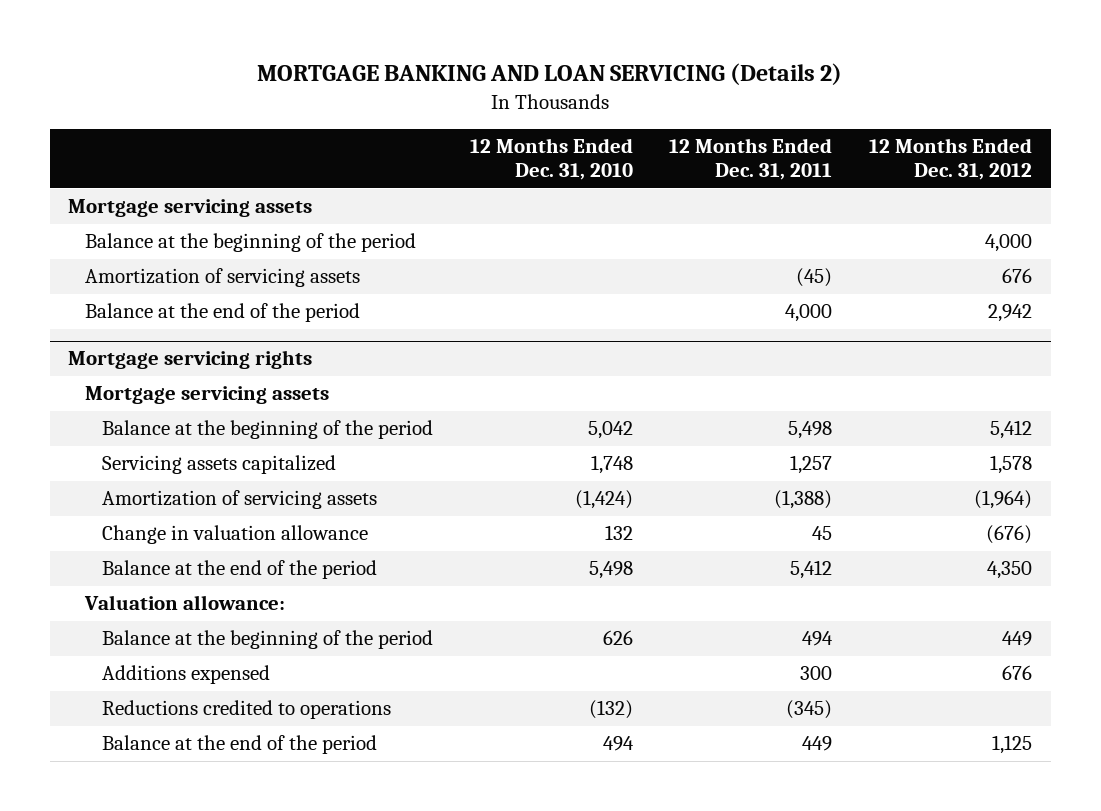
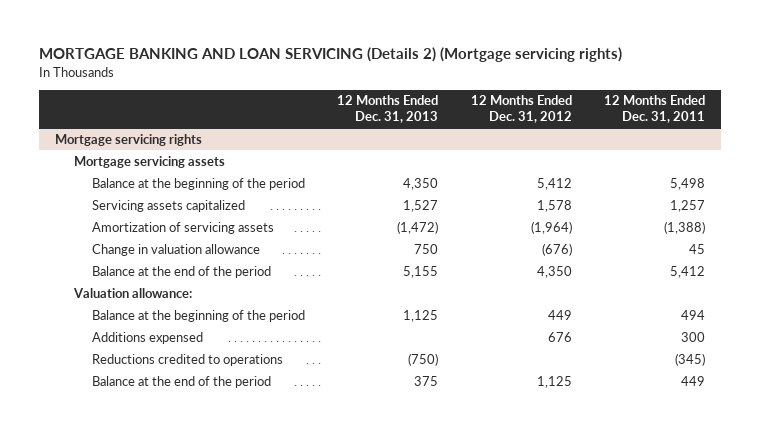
[257,63,843,86] MORTGAGE BANKING AND LOAN SERVICING (Details 2) -> [38,47,622,63] MORTGAGE BANKING AND LOAN SERVICING (Details 2) (Mortgage servicing rights)
[469,138,633,181] 12 Months Ended Dec. 31, 2010 -> none
none -> [337,95,439,124] 12 Months Ended Dec. 31, 2013
[68,199,313,218] Mortgage servicing assets -> none
[84,233,416,253] Balance at the beginning of the period -> none
[84,268,360,288] Amortization of servicing assets -> none
[84,303,360,323] Balance at the end of the period -> none

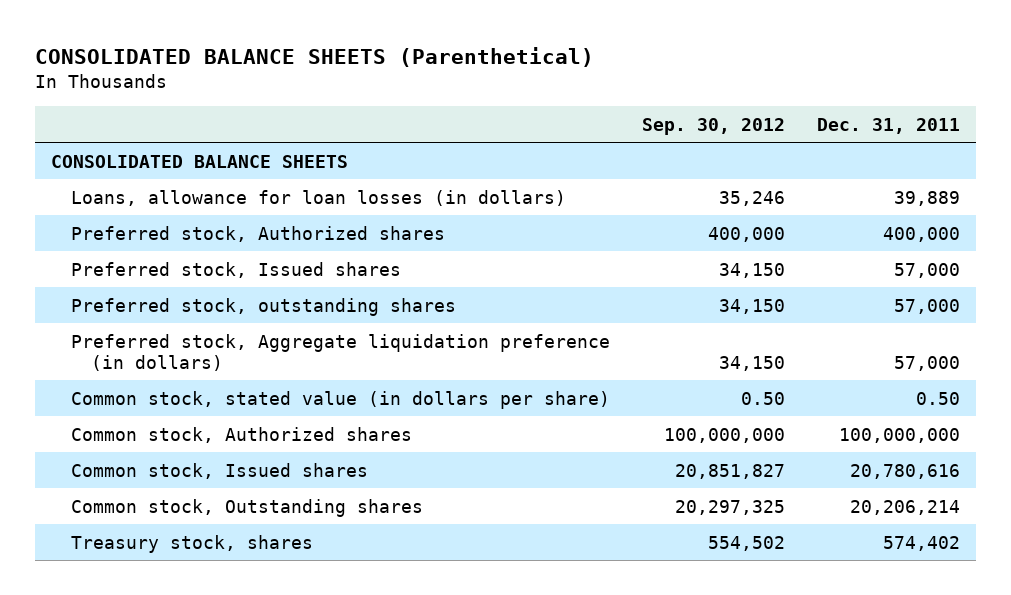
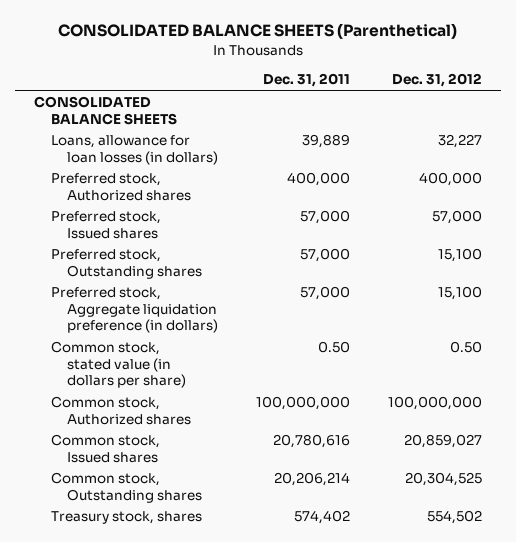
[642,117,786,135] Sep. 30, 2012 -> none
none -> [392,73,483,88] Dec. 31, 2012
[71,297,457,316] Preferred stock, outstanding shares -> [50,248,203,279] Preferred stock, Outstanding shares

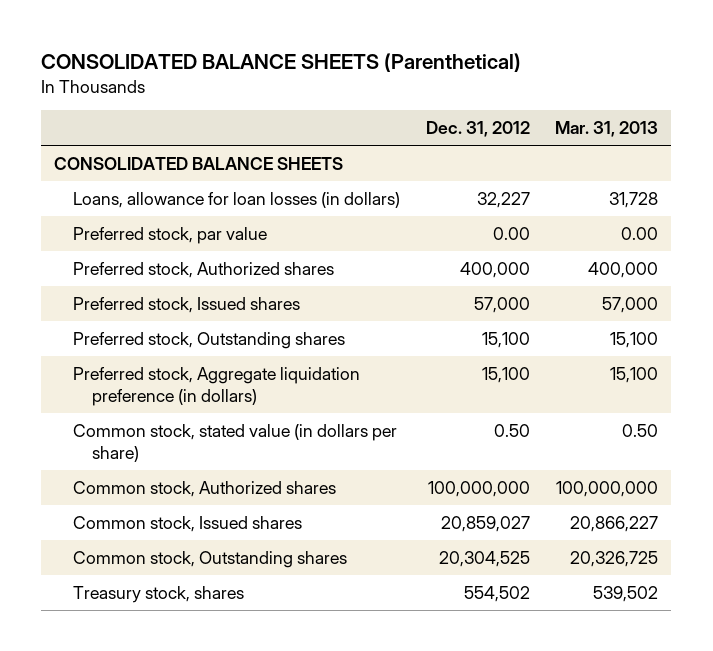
[263,73,351,88] Dec. 31, 2011 -> none
none -> [555,121,659,138] Mar. 31, 2013
none -> [73,226,268,244] Preferred stock, par value

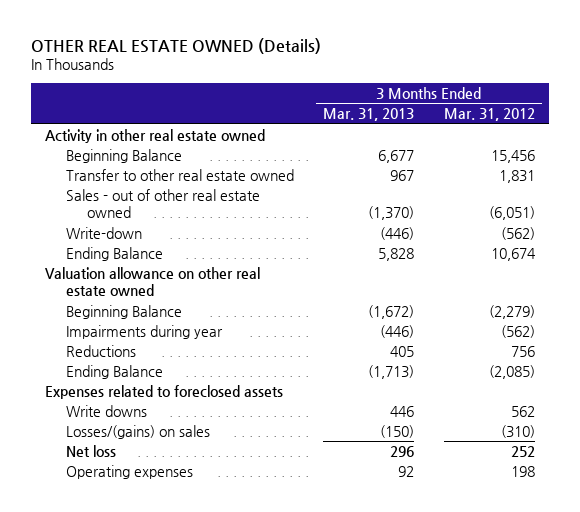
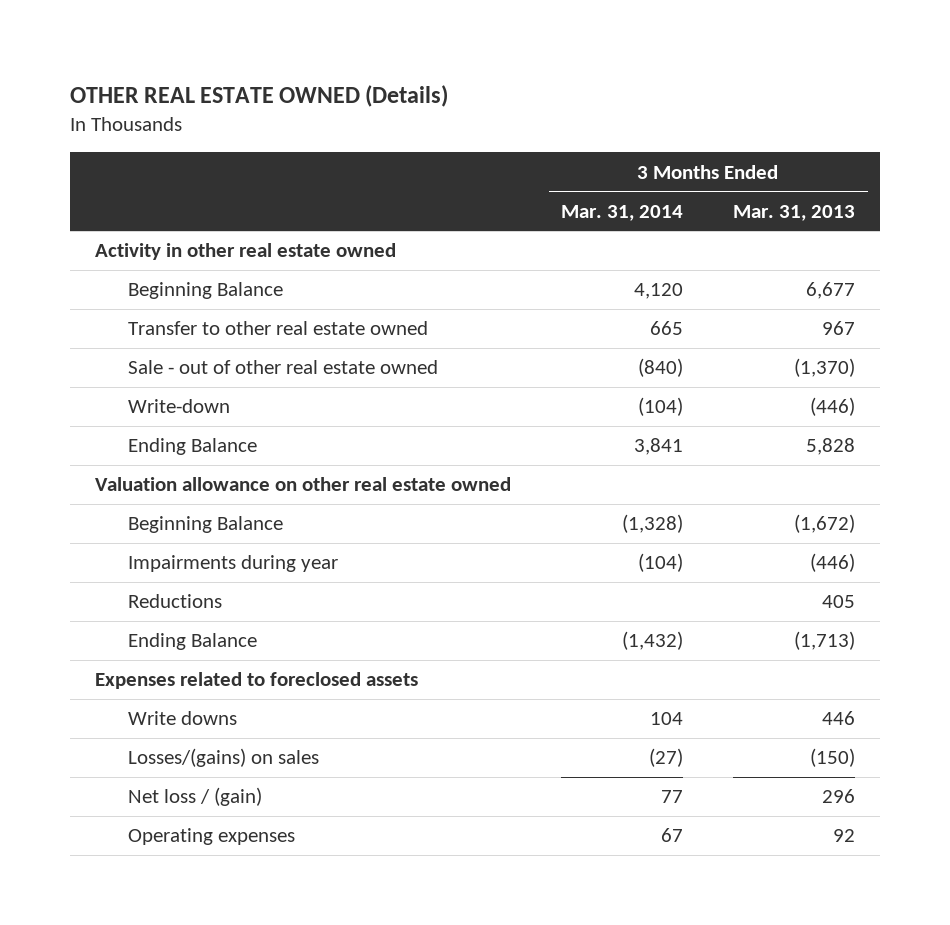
[443,108,535,122] Mar. 31, 2012 -> none
none -> [561,204,684,221] Mar. 31, 2014
[66,188,261,219] Sales - out of other real estate owned -> [127,360,438,375] Sale - out of other real estate owned
[66,444,117,457] Net loss -> [127,787,262,807] Net loss / (gain)

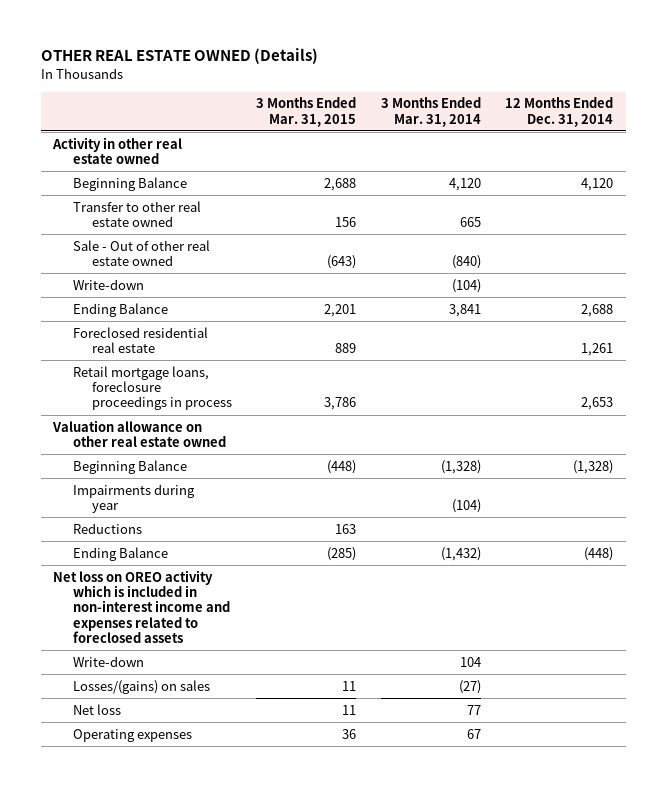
[733,204,856,221] Mar. 31, 2013 -> none
none -> [256,97,357,127] 3 Months Ended Mar. 31, 2015
none -> [505,97,614,127] 12 Months Ended Dec. 31, 2014
[127,360,438,375] Sale - out of other real estate owned -> [72,239,210,267] Sale - Out of other real estate owned
none -> [72,326,208,354] Foreclosed residential real estate
none -> [72,365,232,411] Retail mortgage loans, foreclosure proceedings in process
[95,672,419,690] Expenses related to foreclosed assets -> [53,569,230,643] Net loss on OREO activity which is included in non-interest income and expenses related to foreclosed assets
[127,711,237,726] Write downs -> [72,655,144,667] Write-down
[127,787,262,807] Net loss / (gain) -> [72,703,121,715] Net loss

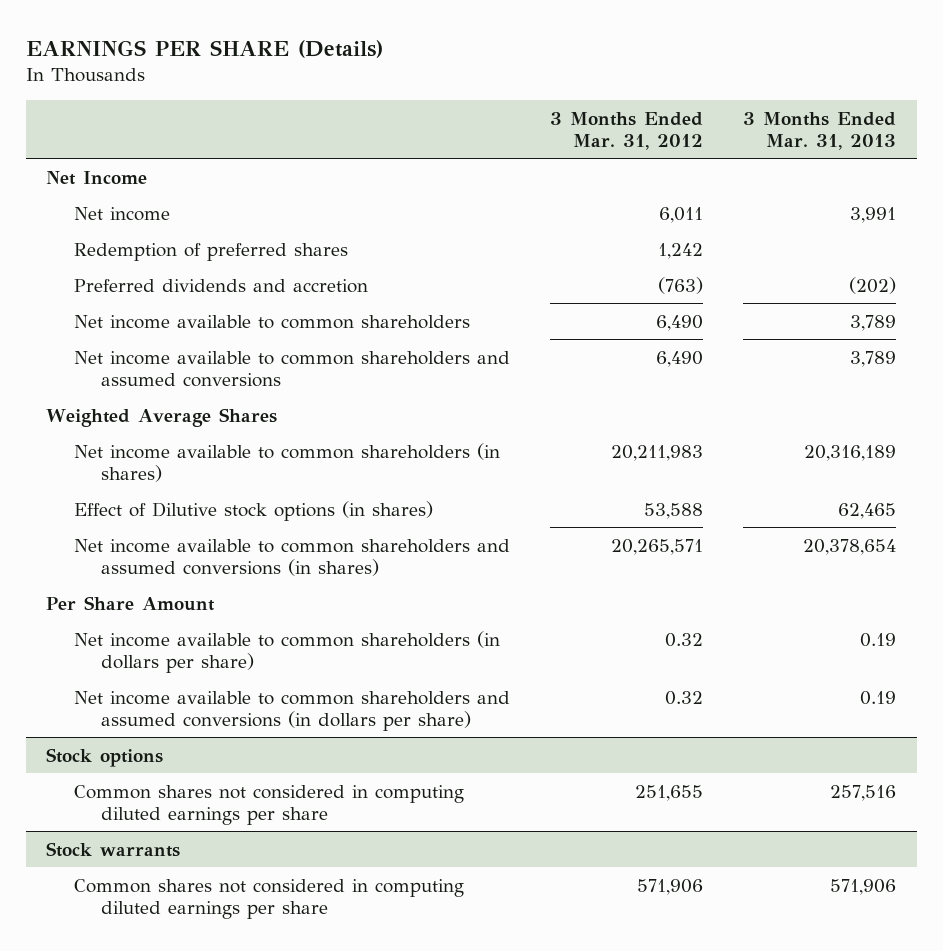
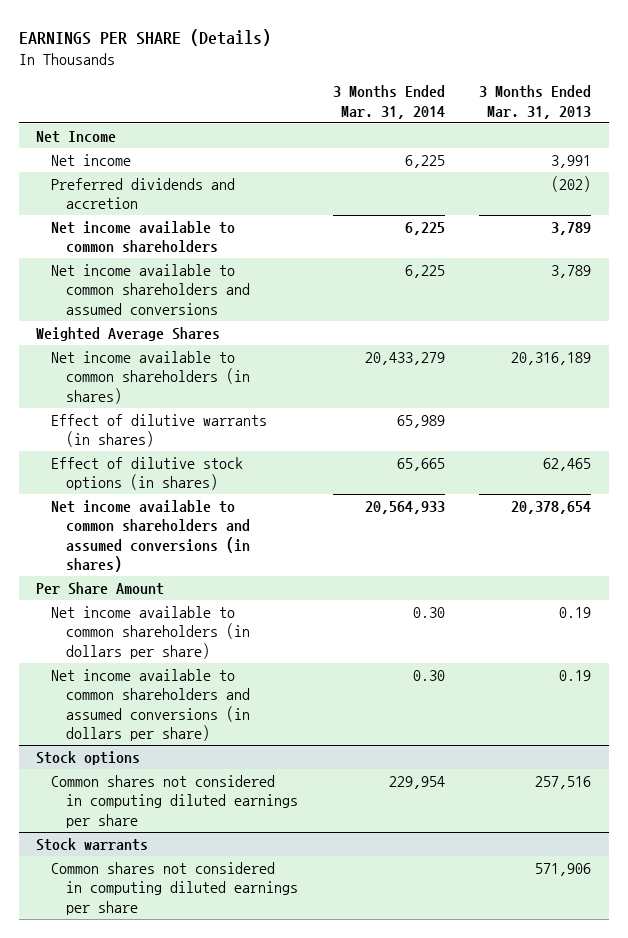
[549,111,703,150] 3 Months Ended Mar. 31, 2012 -> none
none -> [332,85,445,119] 3 Months Ended Mar. 31, 2014
[73,242,348,261] Redemption of preferred shares -> none
none -> [51,413,268,448] Effect of dilutive warrants (in shares)
[73,500,433,521] Effect of Dilutive stock options (in shares) -> [51,456,244,491] Effect of dilutive stock options (in shares)

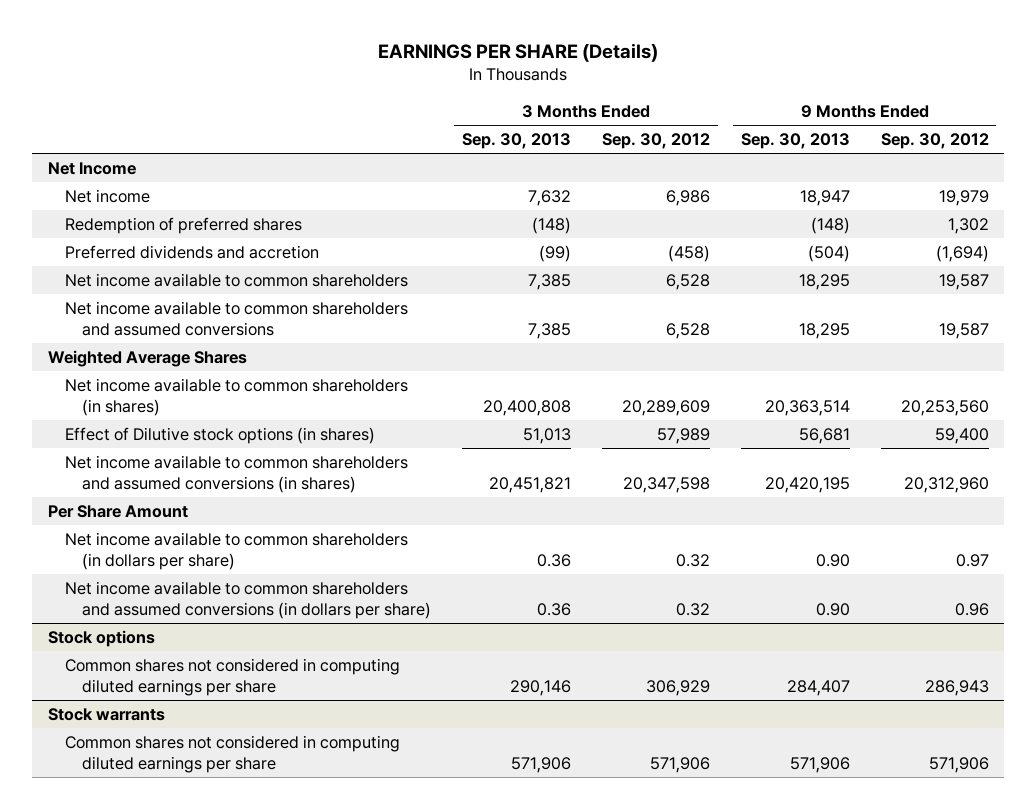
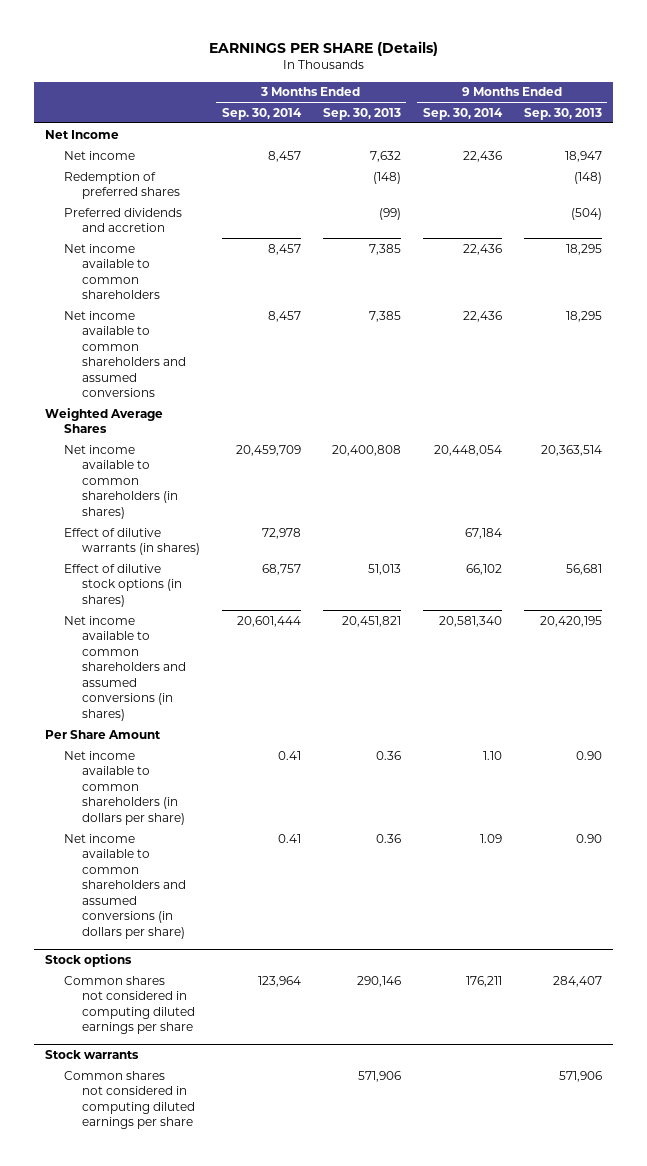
[601,133,710,150] Sep. 30, 2012 -> none
[880,133,989,150] Sep. 30, 2012 -> none
none -> [221,107,302,120] Sep. 30, 2014
none -> [422,107,503,120] Sep. 30, 2014
none -> [63,527,201,556] Effect of dilutive warrants (in shares)
[64,427,375,445] Effect of Dilutive stock options (in shares) -> [63,563,183,607] Effect of dilutive stock options (in shares)

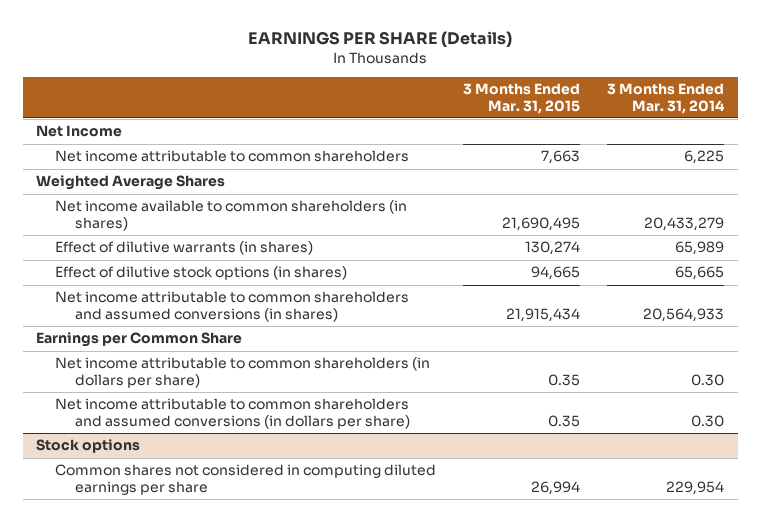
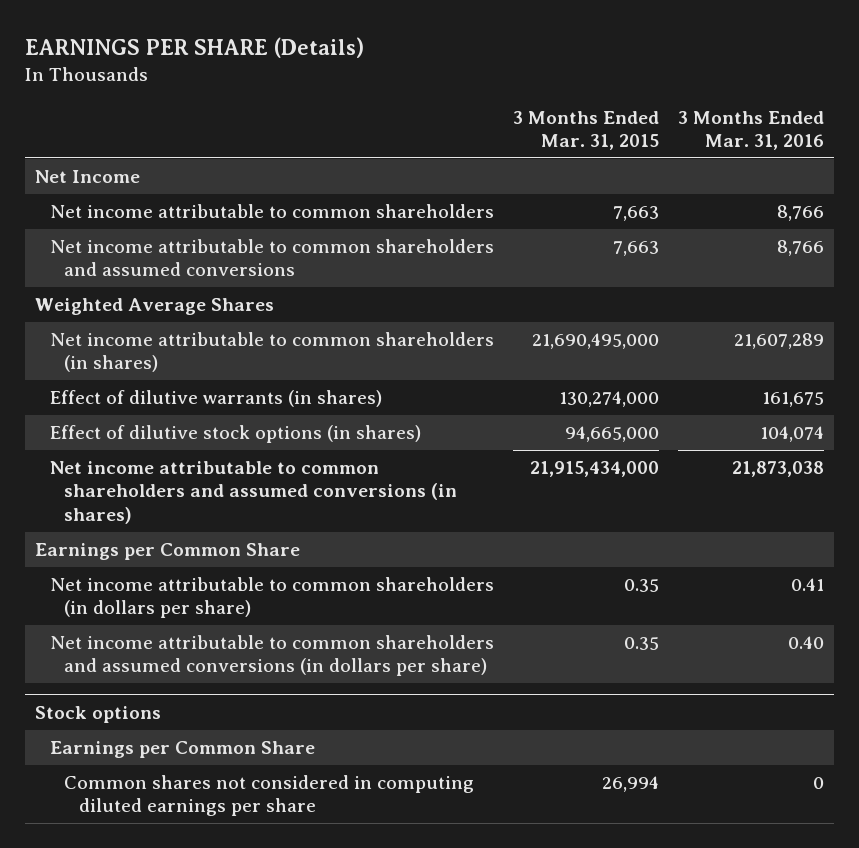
[607,83,726,114] 3 Months Ended Mar. 31, 2014 -> none
none -> [678,110,825,151] 3 Months Ended Mar. 31, 2016
none -> [49,239,494,277] Net income attributable to common shareholders and assumed conversions
[55,200,408,231] Net income available to common shareholders (in shares) -> [49,332,494,373] Net income attributable to common shareholders (in shares)
[502,216,581,231] 21,690,495 -> [531,333,659,350] 21,690,495,000
[525,241,581,256] 130,274 -> [558,391,659,408] 130,274,000
[531,266,581,281] 94,665 -> [564,426,659,443] 94,665,000
[506,307,581,322] 21,915,434 -> [529,461,659,478] 21,915,434,000
none -> [49,741,315,759] Earnings per Common Share

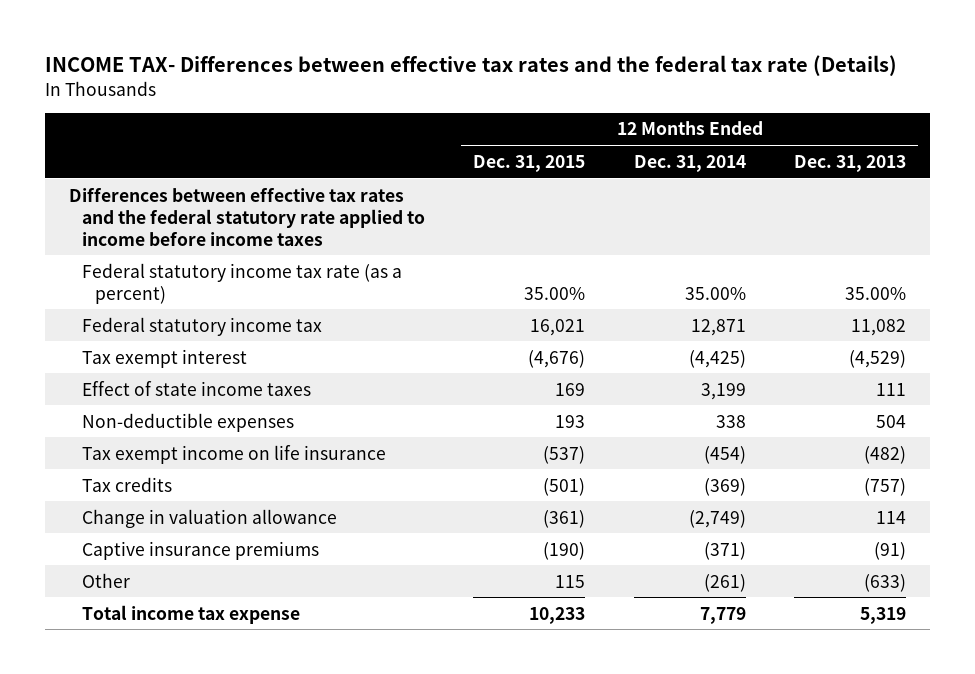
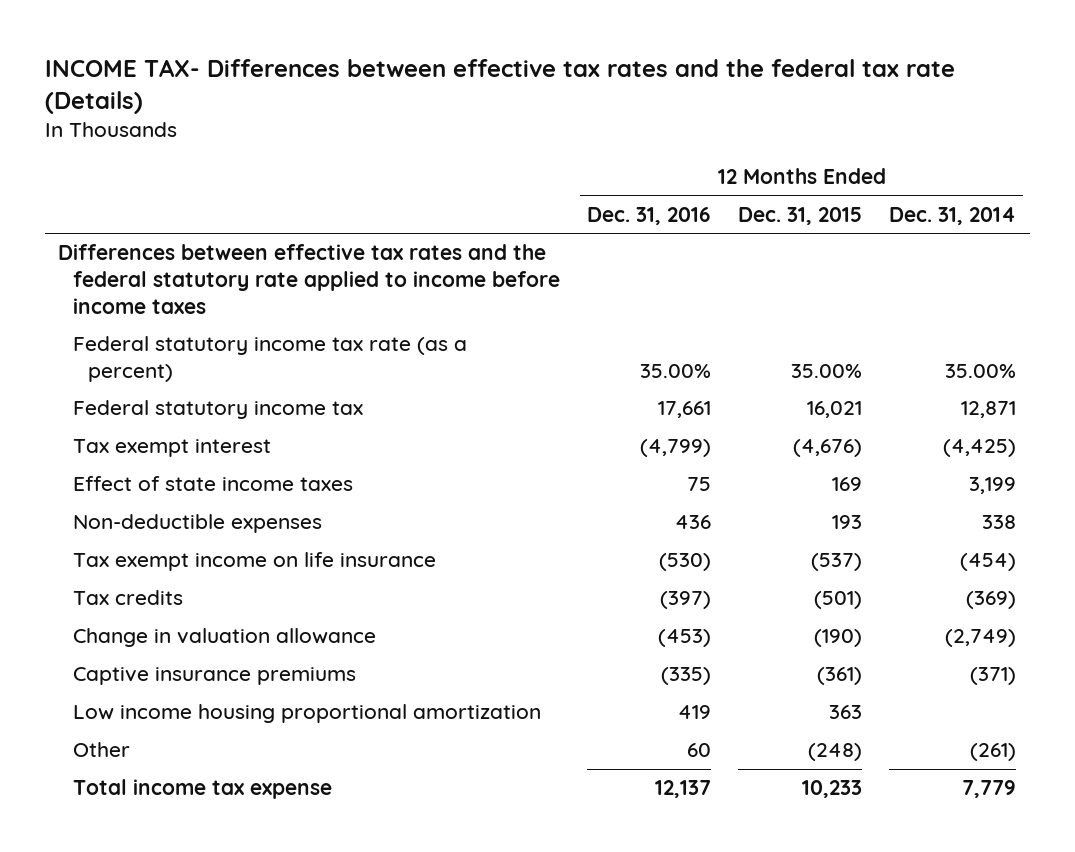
[793,154,906,172] Dec. 31, 2013 -> none
none -> [587,207,712,226] Dec. 31, 2016
[543,509,586,528] (361) -> [814,629,863,648] (190)
[543,541,586,560] (190) -> [817,667,863,686] (361)
none -> [73,704,542,724] Low income housing proportional amortization
[555,574,586,588] 115 -> [808,743,863,762] (248)

